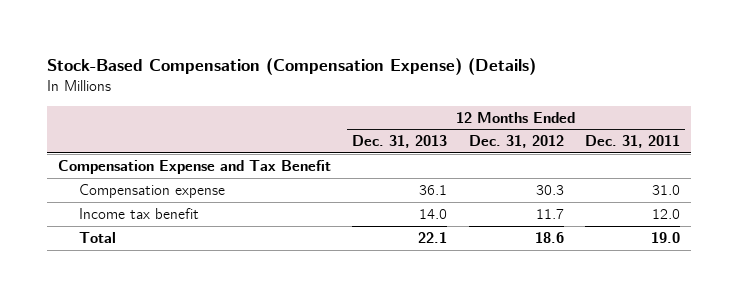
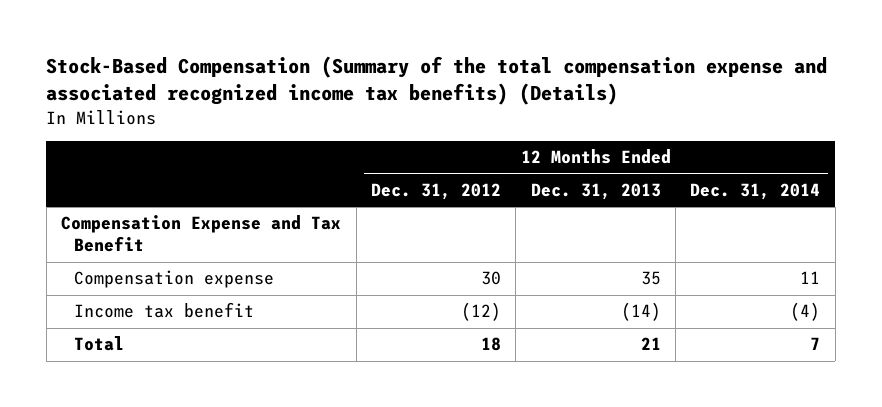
[47,57,537,75] Stock-Based Compensation (Compensation Expense) (Details) -> [46,56,828,106] Stock-Based Compensation (Summary of the total compensation expense and associated recognized income tax benefits) (Details)
[584,135,680,149] Dec. 31, 2011 -> none
none -> [690,182,821,200] Dec. 31, 2014
[419,184,448,195] 36.1 -> [640,271,661,286] 35
[535,184,564,195] 30.3 -> [480,271,501,286] 30
[419,208,448,219] 14.0 -> [620,302,661,322] (14)
[535,208,564,219] 11.7 -> [460,302,501,322] (12)
[418,231,448,243] 22.1 -> [640,337,661,351] 21
[534,231,564,243] 18.6 -> [480,337,501,352] 18

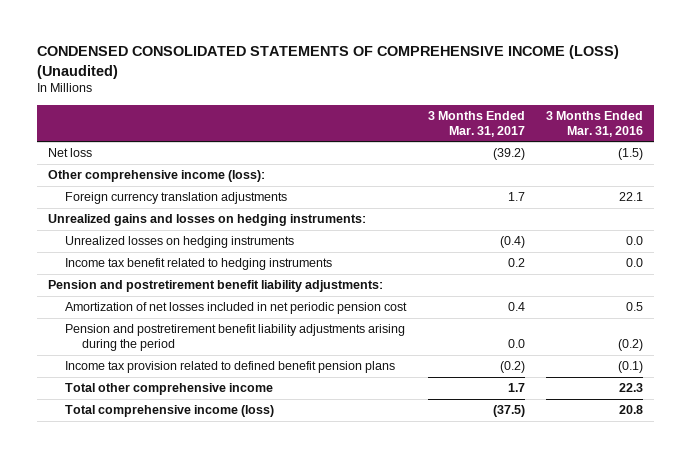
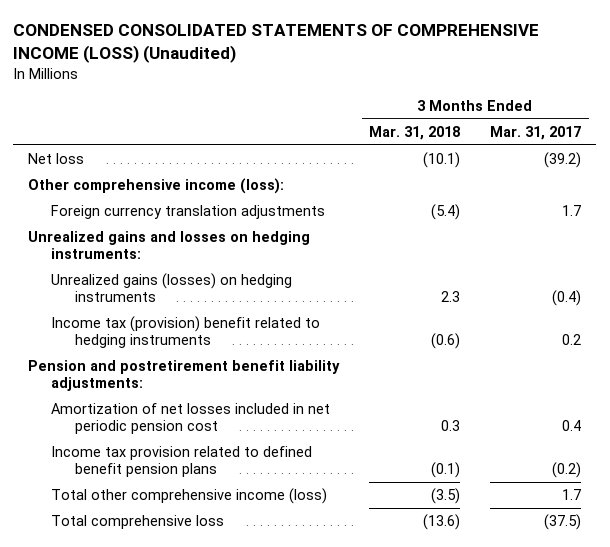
[546,111,644,137] 3 Months Ended Mar. 31, 2016 -> none
none -> [369,126,461,141] Mar. 31, 2018
[65,236,295,249] Unrealized losses on hedging instruments -> [51,273,293,303] Unrealized gains (losses) on hedging instruments
[65,258,333,271] Income tax benefit related to hedging instruments -> [51,316,321,349] Income tax (provision) benefit related to hedging instruments
[65,324,406,351] Pension and postretirement benefit liability adjustments arising during the period -> none
[65,383,274,396] Total other comprehensive income -> [51,488,328,505] Total other comprehensive income (loss)
[65,405,275,418] Total comprehensive income (loss) -> [51,515,225,530] Total comprehensive loss

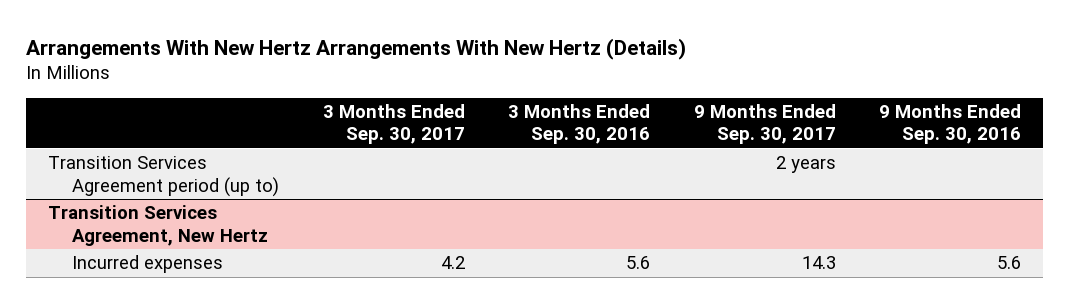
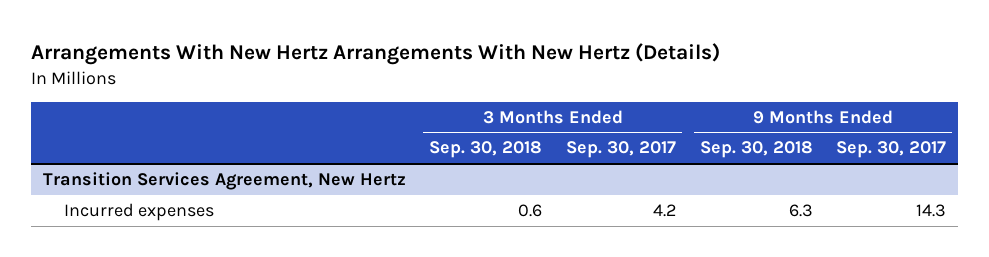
[508,104,651,145] 3 Months Ended Sep. 30, 2016 -> none
[879,104,1022,145] 9 Months Ended Sep. 30, 2016 -> none
none -> [429,141,543,159] Sep. 30, 2018
none -> [699,141,813,159] Sep. 30, 2018
[47,156,280,197] Transition Services Agreement period (up to) -> none

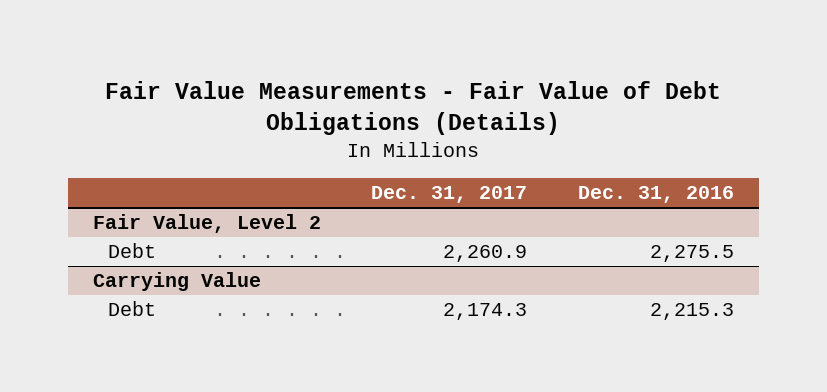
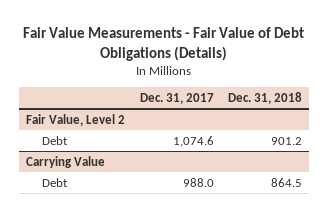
[577,185,734,203] Dec. 31, 2016 -> none
none -> [228,91,303,104] Dec. 31, 2018
[443,245,528,263] 2,260.9 -> [172,135,214,147] 1,074.6
[443,303,528,321] 2,174.3 -> [182,177,214,187] 988.0

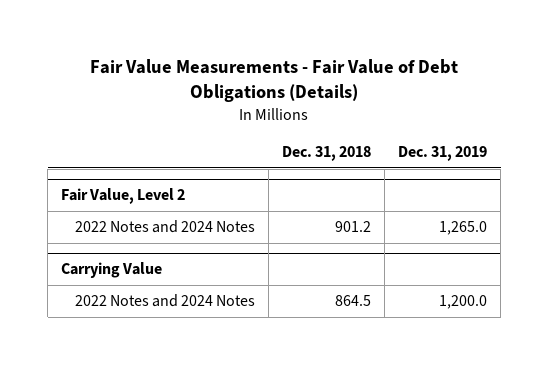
[139,92,214,104] Dec. 31, 2017 -> none
none -> [397,146,487,162] Dec. 31, 2019
[41,135,68,145] Debt -> [74,220,255,234] 2022 Notes and 2024 Notes
[41,177,68,187] Debt -> [74,294,255,308] 2022 Notes and 2024 Notes

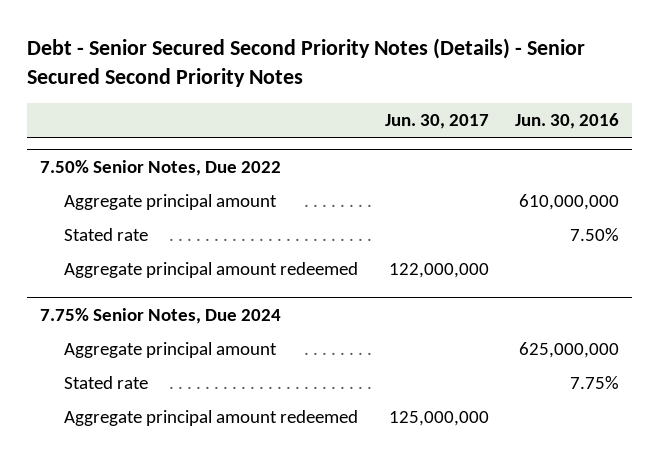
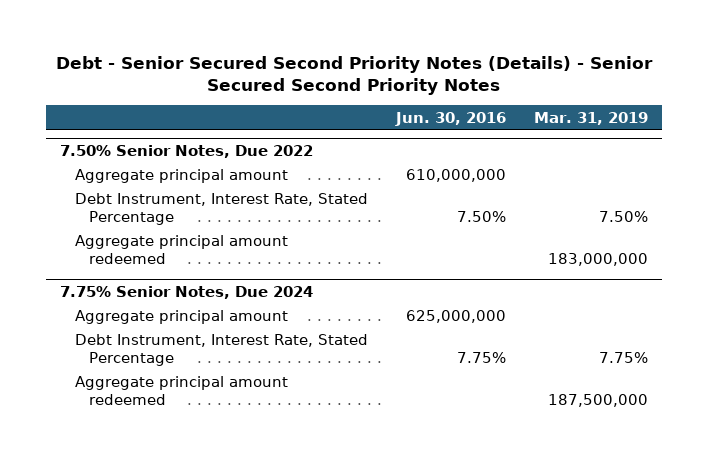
[384,114,489,130] Jun. 30, 2017 -> none
none -> [533,111,648,125] Mar. 31, 2019
[64,228,149,242] Stated rate -> [74,193,368,225] Debt Instrument, Interest Rate, Stated Percentage
[64,376,149,390] Stated rate -> [74,334,368,366] Debt Instrument, Interest Rate, Stated Percentage

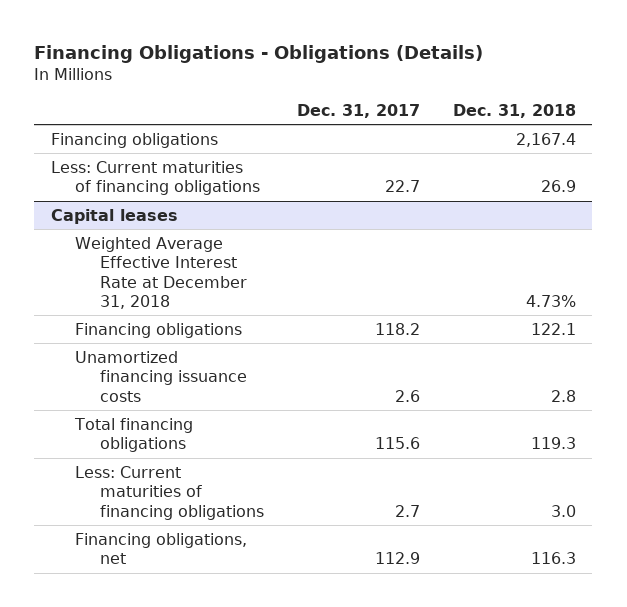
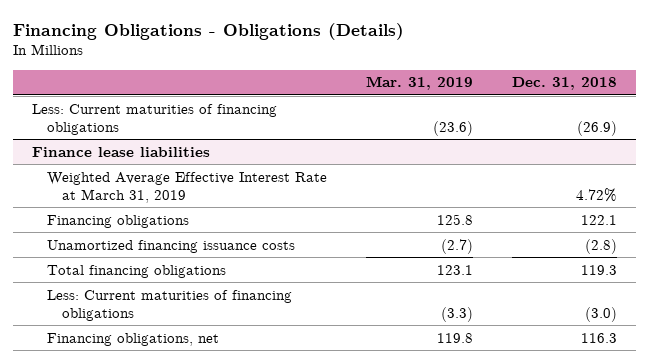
[296,103,420,118] Dec. 31, 2017 -> none
none -> [366,76,474,91] Mar. 31, 2019
[50,132,218,148] Financing obligations -> none
[540,180,576,193] 26.9 -> [577,120,618,136] (26.9)
[50,208,178,224] Capital leases -> [32,146,211,157] Finance lease liabilities
[75,236,247,309] Weighted Average Effective Interest Rate at December 31, 2018 -> [47,171,328,203] Weighted Average Effective Interest Rate at March 31, 2019
[525,294,576,307] 4.73% -> [576,187,618,202] 4.72%
[550,389,576,402] 2.8 -> [585,238,618,254] (2.8)
[550,504,576,517] 3.0 -> [585,306,618,322] (3.0)

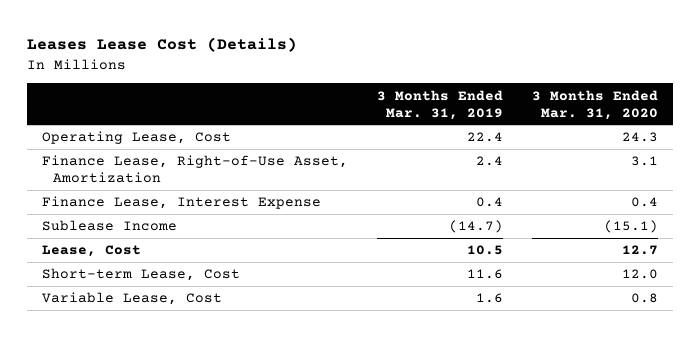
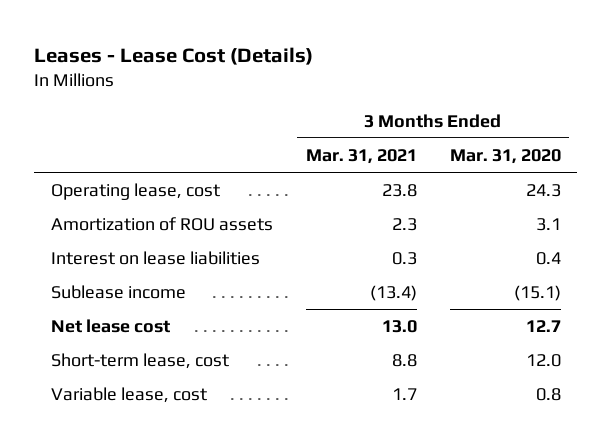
[26,37,297,53] Leases Lease Cost (Details) -> [34,46,314,65] Leases - Lease Cost (Details)
[376,89,503,120] 3 Months Ended Mar. 31, 2019 -> none
none -> [305,148,417,164] Mar. 31, 2021
[41,131,231,145] Operating Lease, Cost -> [50,182,220,200] Operating lease, cost
[41,155,348,184] Finance Lease, Right-of-Use Asset, Amortization -> [50,216,273,231] Amortization of ROU assets
[41,196,321,210] Finance Lease, Interest Expense -> [50,250,260,265] Interest on lease liabilities
[41,220,177,232] Sublease Income -> [50,284,186,299] Sublease income
[41,245,141,258] Lease, Cost -> [50,318,170,333] Net lease cost
[41,268,240,282] Short-term Lease, Cost -> [50,352,229,369] Short-term lease, cost
[41,292,222,306] Variable Lease, Cost -> [50,386,207,403] Variable lease, cost

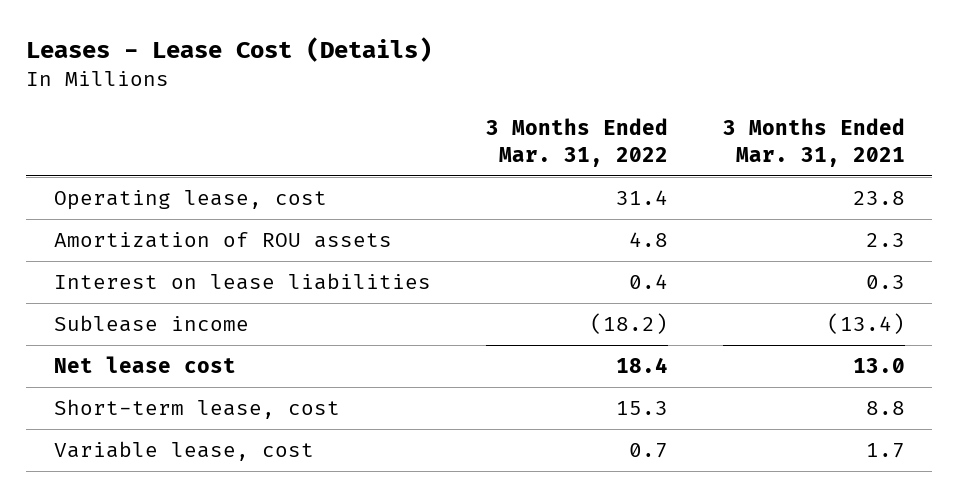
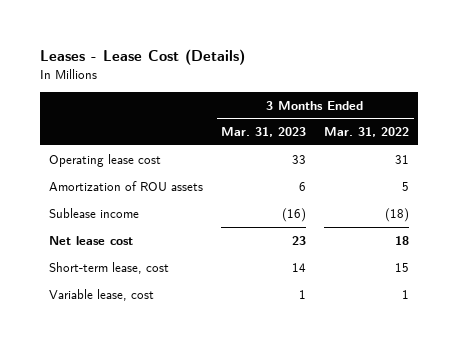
[722,118,905,167] 3 Months Ended Mar. 31, 2021 -> none
none -> [221,127,307,138] Mar. 31, 2023
[53,273,431,291] Interest on lease liabilities -> none
[53,190,327,211] Operating lease, cost -> [49,153,162,167] Operating lease cost
[615,190,668,206] 31.4 -> [395,154,410,164] 31
[628,232,668,248] 4.8 -> [402,181,410,191] 5
[589,313,668,335] (18.2) -> [385,207,410,222] (18)
[615,357,668,374] 18.4 -> [395,235,410,245] 18
[615,401,668,416] 15.3 -> [395,262,410,272] 15
[628,443,668,459] 0.7 -> [402,289,410,299] 1

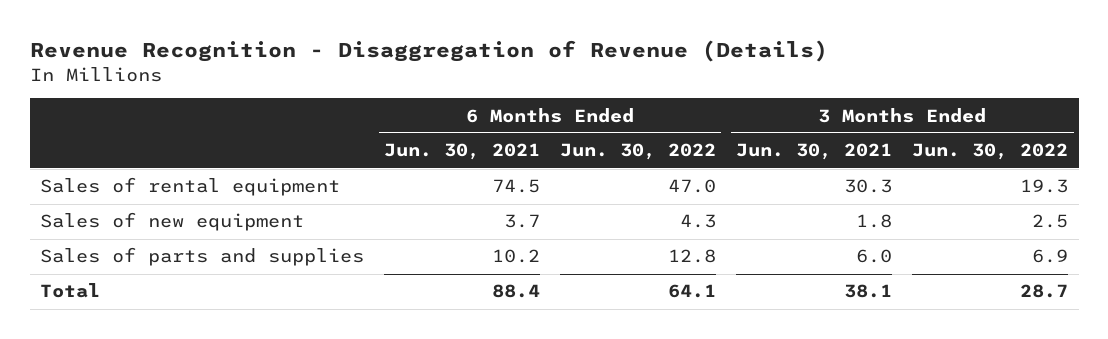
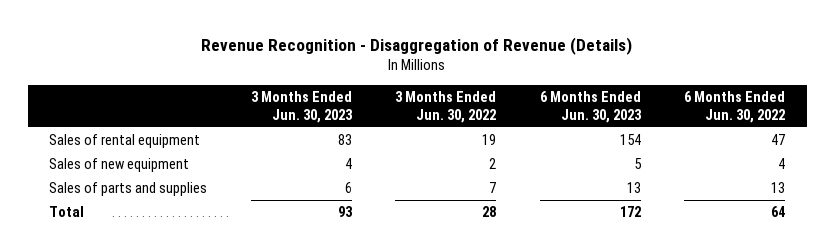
[383,143,540,161] Jun. 30, 2021 -> none
[736,143,893,161] Jun. 30, 2021 -> none
none -> [250,91,353,124] 3 Months Ended Jun. 30, 2023
none -> [539,91,642,124] 6 Months Ended Jun. 30, 2023
[668,179,717,194] 47.0 -> [771,134,786,146] 47
[1020,179,1069,194] 19.3 -> [482,134,497,146] 19
[680,214,717,229] 4.3 -> [778,158,786,170] 4
[1032,214,1069,229] 2.5 -> [489,158,497,170] 2
[668,249,717,264] 12.8 -> [771,182,786,194] 13
[1032,249,1069,264] 6.9 -> [489,182,497,194] 7
[668,284,717,299] 64.1 -> [771,206,786,218] 64
[1020,284,1069,299] 28.7 -> [482,206,497,218] 28

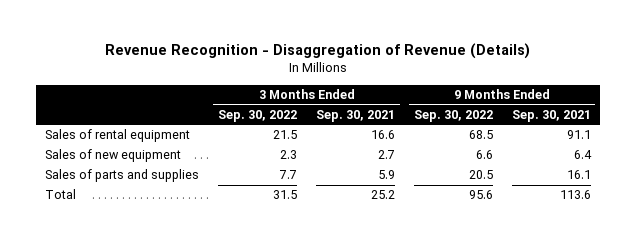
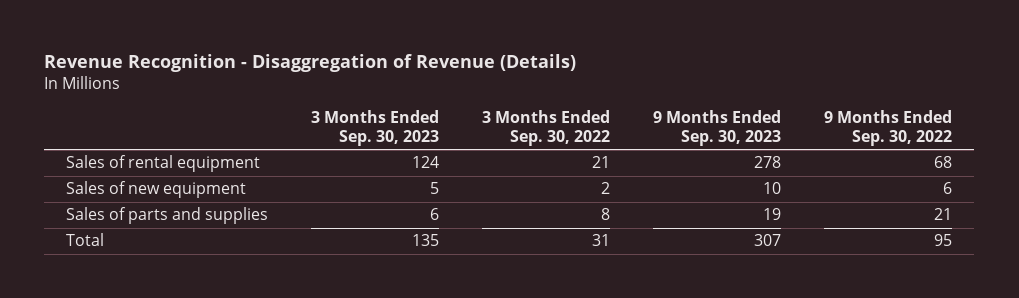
[315,109,395,122] Sep. 30, 2021 -> none
[511,109,591,122] Sep. 30, 2021 -> none
none -> [311,109,440,146] 3 Months Ended Sep. 30, 2023
none -> [653,109,782,146] 9 Months Ended Sep. 30, 2023
[273,130,298,140] 21.5 -> [592,156,611,169] 21
[468,130,493,140] 68.5 -> [934,156,953,169] 68
[280,150,298,160] 2.3 -> [601,182,611,195] 2
[475,150,493,160] 6.6 -> [943,182,953,195] 6
[279,170,298,180] 7.7 -> [601,208,611,221] 8
[468,170,493,180] 20.5 -> [934,208,953,221] 21
[273,190,298,200] 31.5 -> [592,234,611,247] 31
[468,190,493,200] 95.6 -> [934,234,953,247] 95

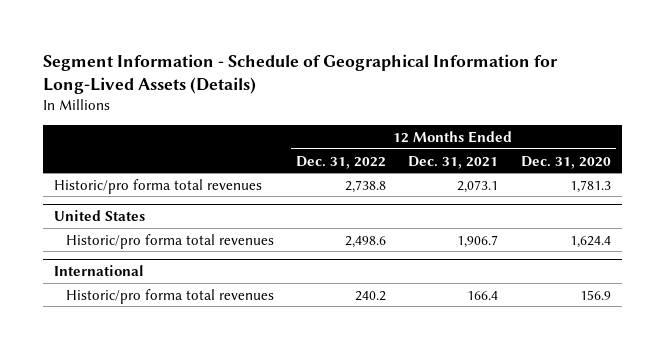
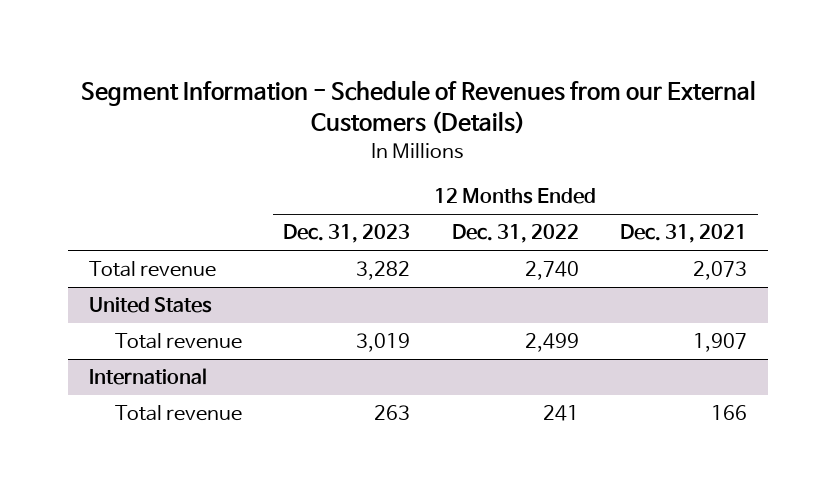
[43,53,559,94] Segment Information - Schedule of Geographical Information for Long-Lived Assets (Details) -> [81,80,757,135] Segment Information - Schedule of Revenues from our External Customers (Details)
[520,155,611,169] Dec. 31, 2020 -> none
none -> [283,224,411,244] Dec. 31, 2023
[54,178,263,194] Historic/pro forma total revenues -> none
none -> [88,261,216,278] Total revenue
[66,233,275,249] Historic/pro forma total revenues -> none
none -> [114,333,242,350] Total revenue
[66,288,275,304] Historic/pro forma total revenues -> none
none -> [114,405,242,422] Total revenue

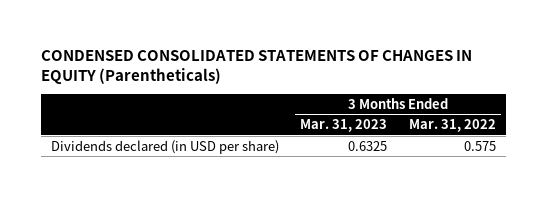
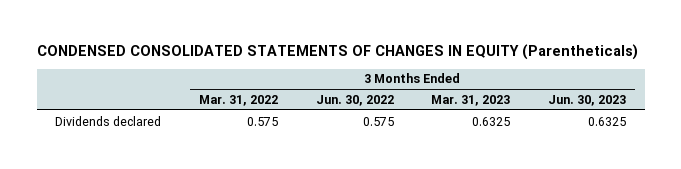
none -> [315,95,394,107] Jun. 30, 2022
none -> [547,95,626,107] Jun. 30, 2023
[51,139,280,154] Dividends declared (in USD per share) -> [55,115,162,126] Dividends declared

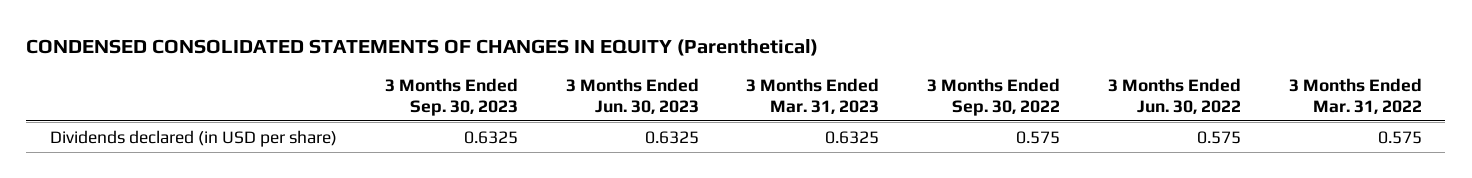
[36,44,638,61] CONDENSED CONSOLIDATED STATEMENTS OF CHANGES IN EQUITY (Parentheticals) -> [26,39,819,57] CONDENSED CONSOLIDATED STATEMENTS OF CHANGES IN EQUITY (Parenthetical)
none -> [384,78,518,116] 3 Months Ended Sep. 30, 2023
none -> [927,78,1061,116] 3 Months Ended Sep. 30, 2022
[55,115,162,126] Dividends declared -> [50,129,338,147] Dividends declared (in USD per share)

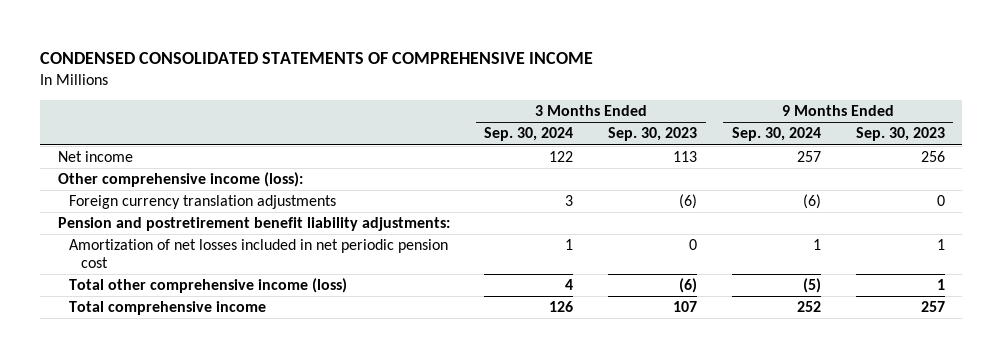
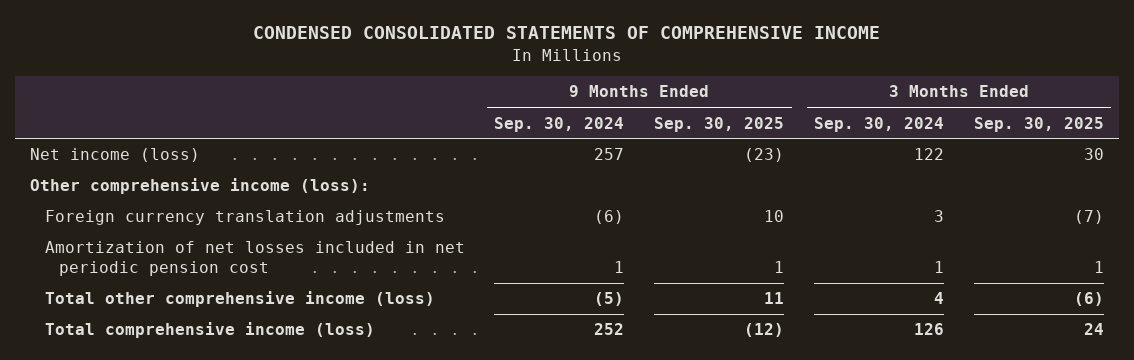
[608,127,698,142] Sep. 30, 2023 -> none
[855,127,945,142] Sep. 30, 2023 -> none
none -> [654,116,785,132] Sep. 30, 2025
none -> [974,116,1105,132] Sep. 30, 2025
[57,151,133,163] Net income -> [30,148,201,163] Net income (loss)
[57,217,450,232] Pension and postretirement benefit liability adjustments: -> none
[69,301,267,316] Total comprehensive income -> [44,322,375,339] Total comprehensive income (loss)

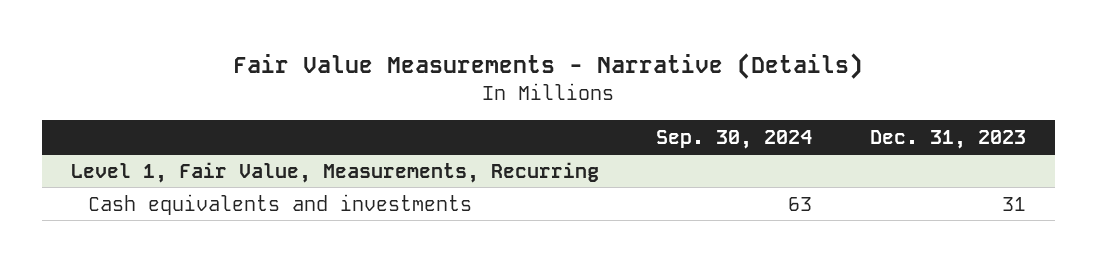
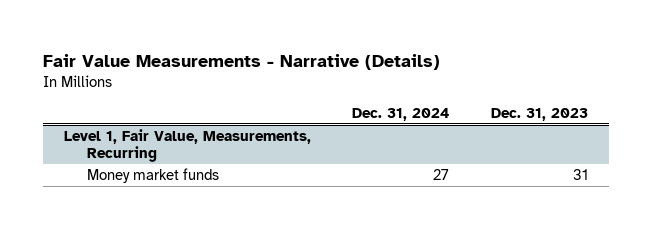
[656,129,813,149] Sep. 30, 2024 -> none
none -> [352,107,450,121] Dec. 31, 2024
[87,193,472,215] Cash equivalents and investments -> [87,168,220,184] Money market funds

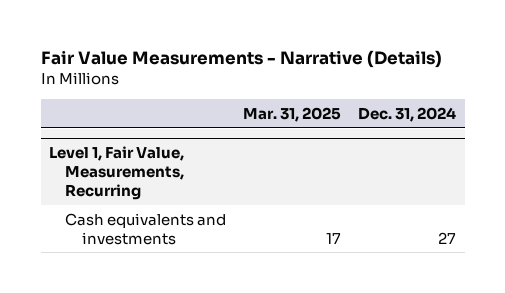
[490,107,588,121] Dec. 31, 2023 -> none
none -> [243,106,342,122] Mar. 31, 2025
[87,168,220,184] Money market funds -> [65,212,227,245] Cash equivalents and investments

